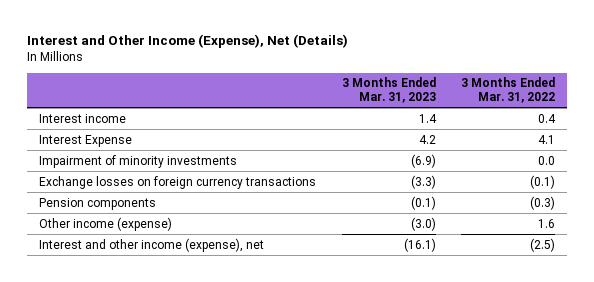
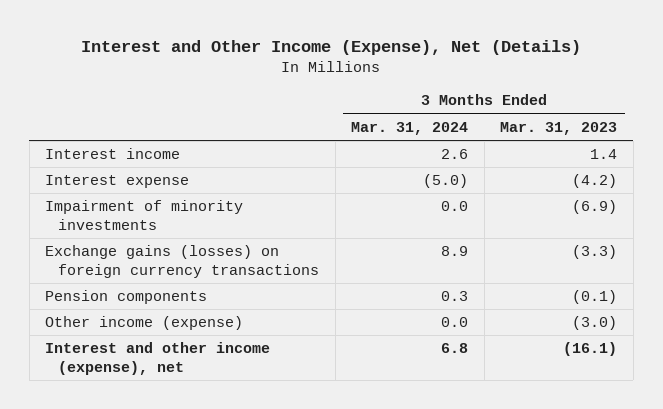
[460,77,555,104] 3 Months Ended Mar. 31, 2022 -> none
none -> [351,121,469,135] Mar. 31, 2024
[39,134,133,147] Interest Expense -> [45,175,190,189] Interest expense
[418,134,436,144] 4.2 -> [572,174,618,189] (4.2)
[39,175,317,189] Exchange losses on foreign currency transactions -> [45,245,320,279] Exchange gains (losses) on foreign currency transactions

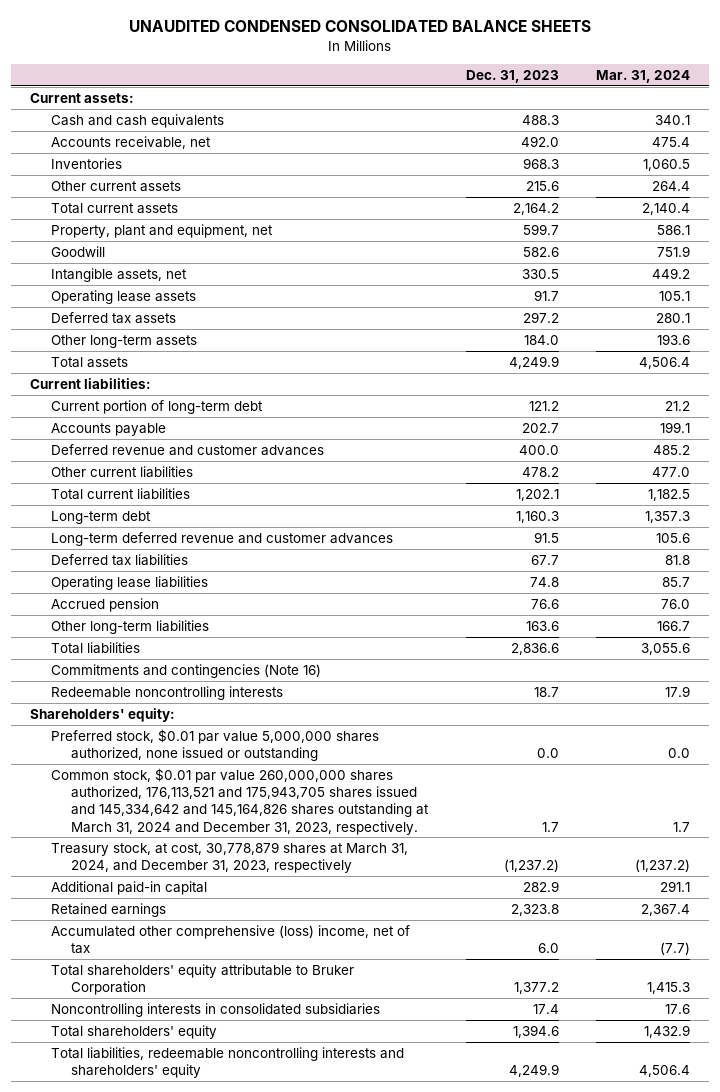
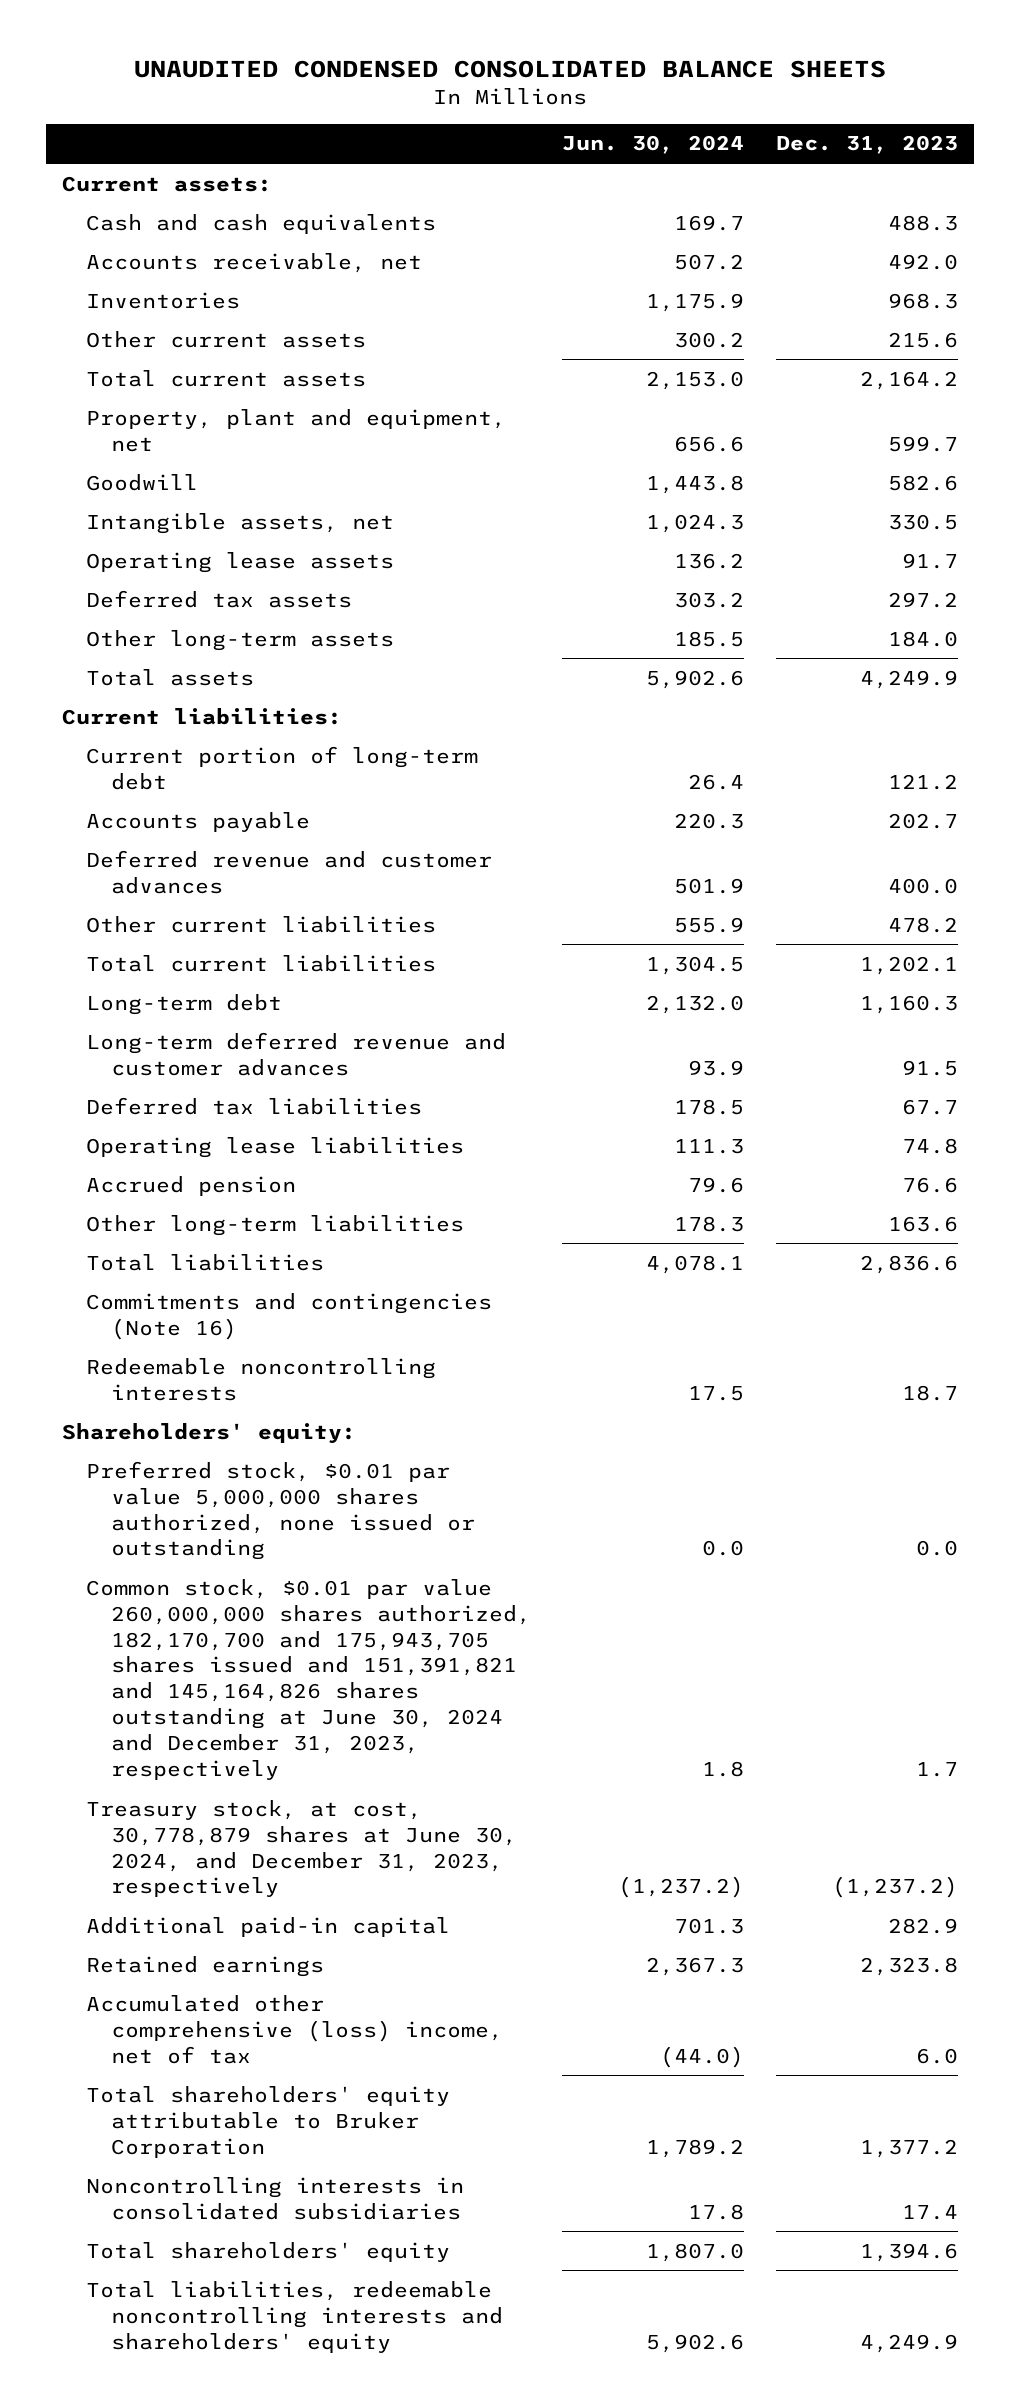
[595,69,690,83] Mar. 31, 2024 -> none
none -> [562,135,745,155] Jun. 30, 2024
[50,767,430,835] Common stock, $0.01 par value 260,000,000 shares authorized, 176,113,521 and 175,943,705 shares issued and 145,334,642 and 145,164,826 shares outstanding at March 31, 2024 and December 31, 2023, respectively. -> [86,1578,531,1781] Common stock, $0.01 par value 260,000,000 shares authorized, 182,170,700 and 175,943,705 shares issued and 151,391,821 and 145,164,826 shares outstanding at June 30, 2024 and December 31, 2023, respectively
[50,841,408,874] Treasury stock, at cost, 30,778,879 shares at March 31, 2024, and December 31, 2023, respectively -> [86,1799,517,1898] Treasury stock, at cost, 30,778,879 shares at June 30, 2024, and December 31, 2023, respectively

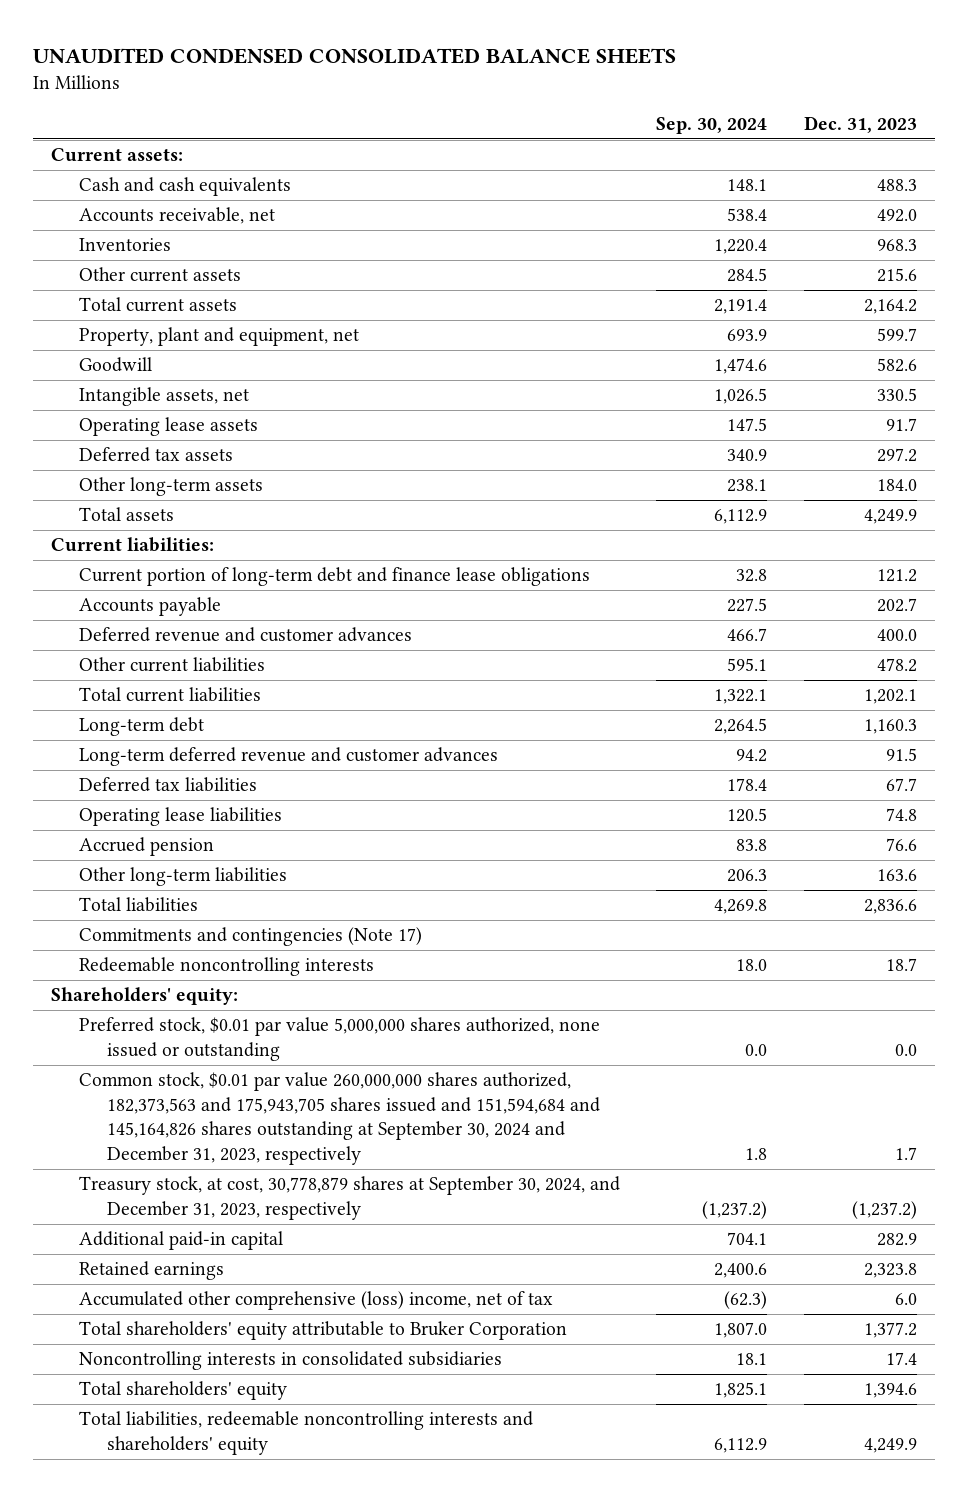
[562,135,745,155] Jun. 30, 2024 -> none
none -> [656,116,768,134] Sep. 30, 2024
[86,745,479,790] Current portion of long-term debt -> [79,567,591,587] Current portion of long-term debt and finance lease obligations
[86,1292,493,1340] Commitments and contingencies (Note 16) -> [79,927,423,947] Commitments and contingencies (Note 17)
[86,1578,531,1781] Common stock, $0.01 par value 260,000,000 shares authorized, 182,170,700 and 175,943,705 shares issued and 151,391,821 and 145,164,826 shares outstanding at June 30, 2024 and December 31, 2023, respectively -> [79,1072,601,1165] Common stock, $0.01 par value 260,000,000 shares authorized, 182,373,563 and 175,943,705 shares issued and 151,594,684 and 145,164,826 shares outstanding at September 30, 2024 and December 31, 2023, respectively
[86,1799,517,1898] Treasury stock, at cost, 30,778,879 shares at June 30, 2024, and December 31, 2023, respectively -> [79,1176,621,1220] Treasury stock, at cost, 30,778,879 shares at September 30, 2024, and December 31, 2023, respectively

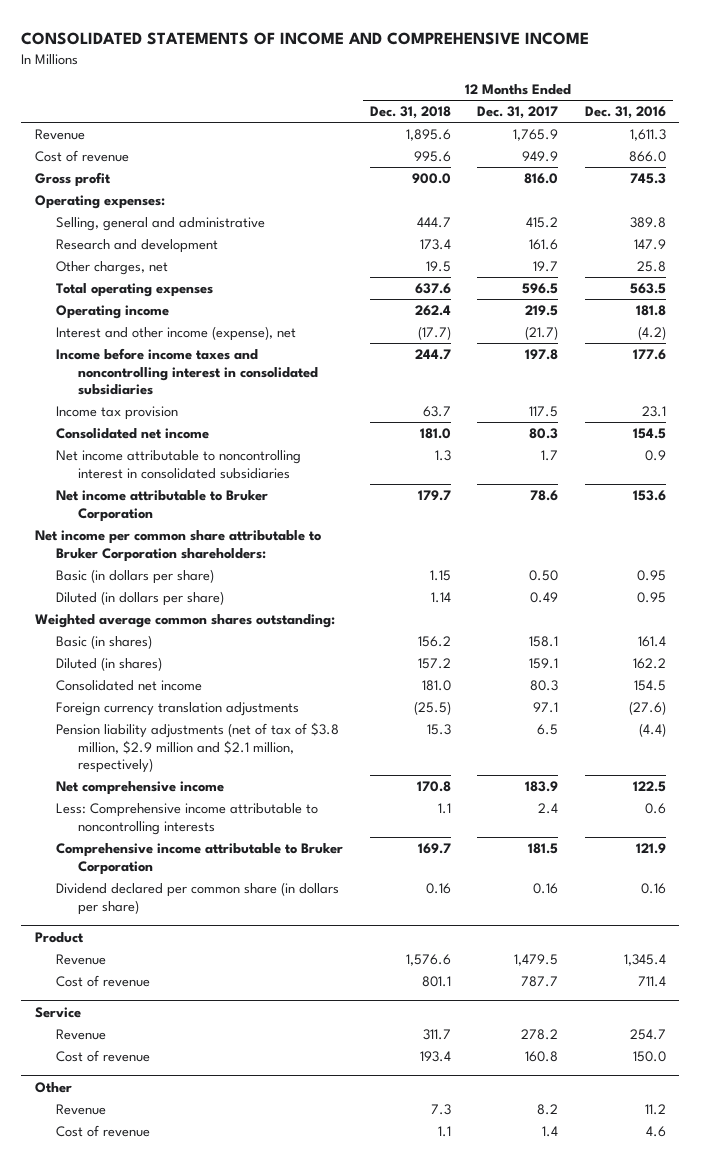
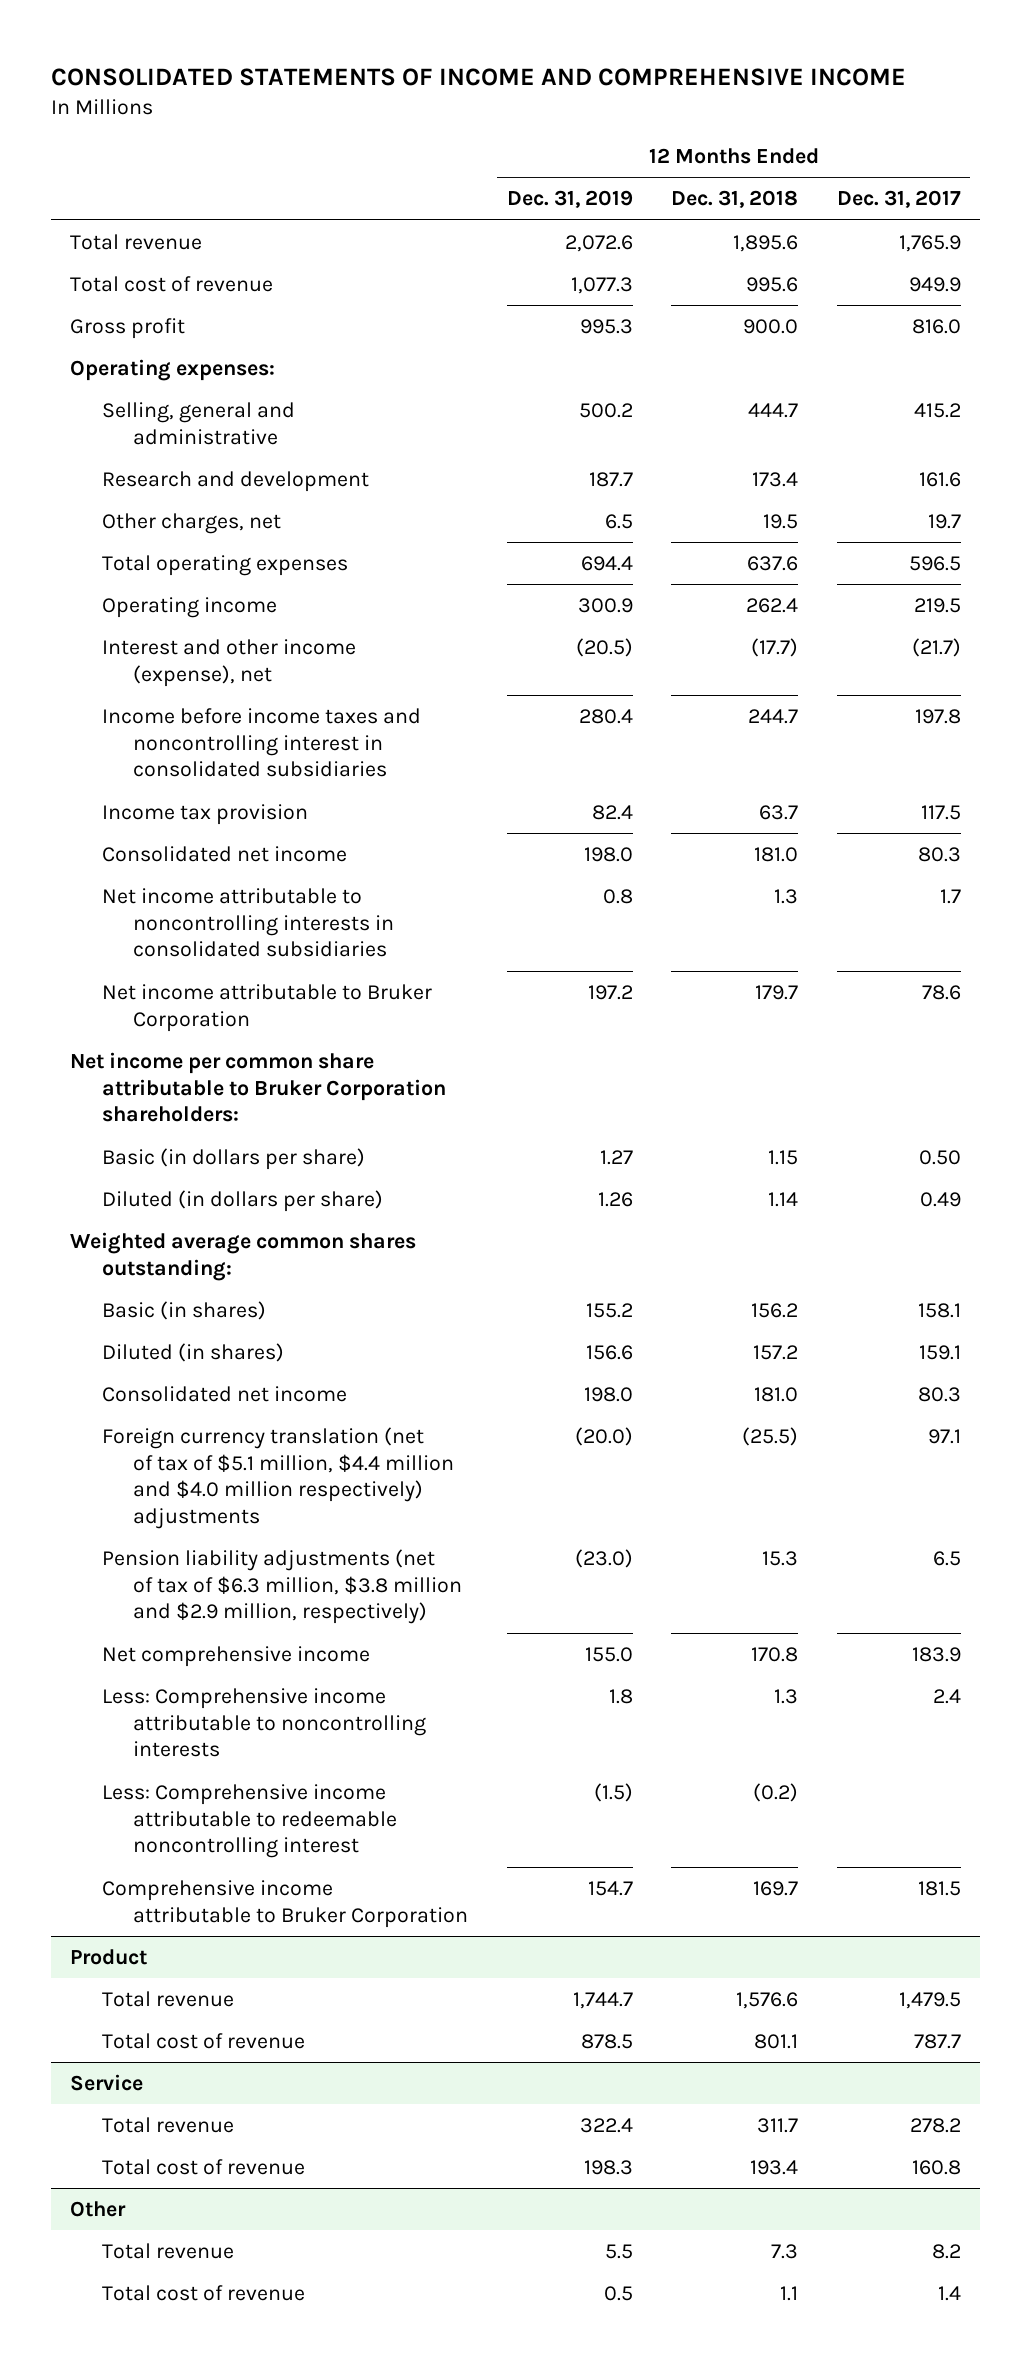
[585,105,667,119] Dec. 31, 2016 -> none
none -> [506,190,633,209] Dec. 31, 2019
[34,128,85,140] Revenue -> [70,233,203,250] Total revenue
[34,149,129,162] Cost of revenue -> [70,275,274,292] Total cost of revenue
[56,449,302,479] Net income attributable to noncontrolling interest in consolidated subsidiaries -> [101,887,395,958] Net income attributable to noncontrolling interests in consolidated subsidiaries
[56,701,300,716] Foreign currency translation adjustments -> [101,1426,455,1530] Foreign currency translation (net of tax of $5.1 million, $4.4 million and $4.0 million respectively) adjustments
[56,721,340,774] Pension liability adjustments (net of tax of $3.8 million, $2.9 million and $2.1 million, respectively) -> [101,1548,463,1625] Pension liability adjustments (net of tax of $6.3 million, $3.8 million and $2.9 million, respectively)
[437,802,451,814] 1.1 -> [774,1688,799,1704] 1.3
none -> [101,1783,398,1859] Less: Comprehensive income attributable to redeemable noncontrolling interest
[56,881,340,915] Dividend declared per common share (in dollars per share) -> none
[56,953,107,965] Revenue -> [101,1990,234,2007] Total revenue
[56,974,151,987] Cost of revenue -> [101,2032,305,2049] Total cost of revenue
[56,1028,107,1040] Revenue -> [101,2116,234,2133] Total revenue
[56,1049,151,1062] Cost of revenue -> [101,2158,305,2175] Total cost of revenue
[56,1103,107,1115] Revenue -> [101,2242,234,2259] Total revenue
[56,1124,151,1137] Cost of revenue -> [101,2284,305,2301] Total cost of revenue

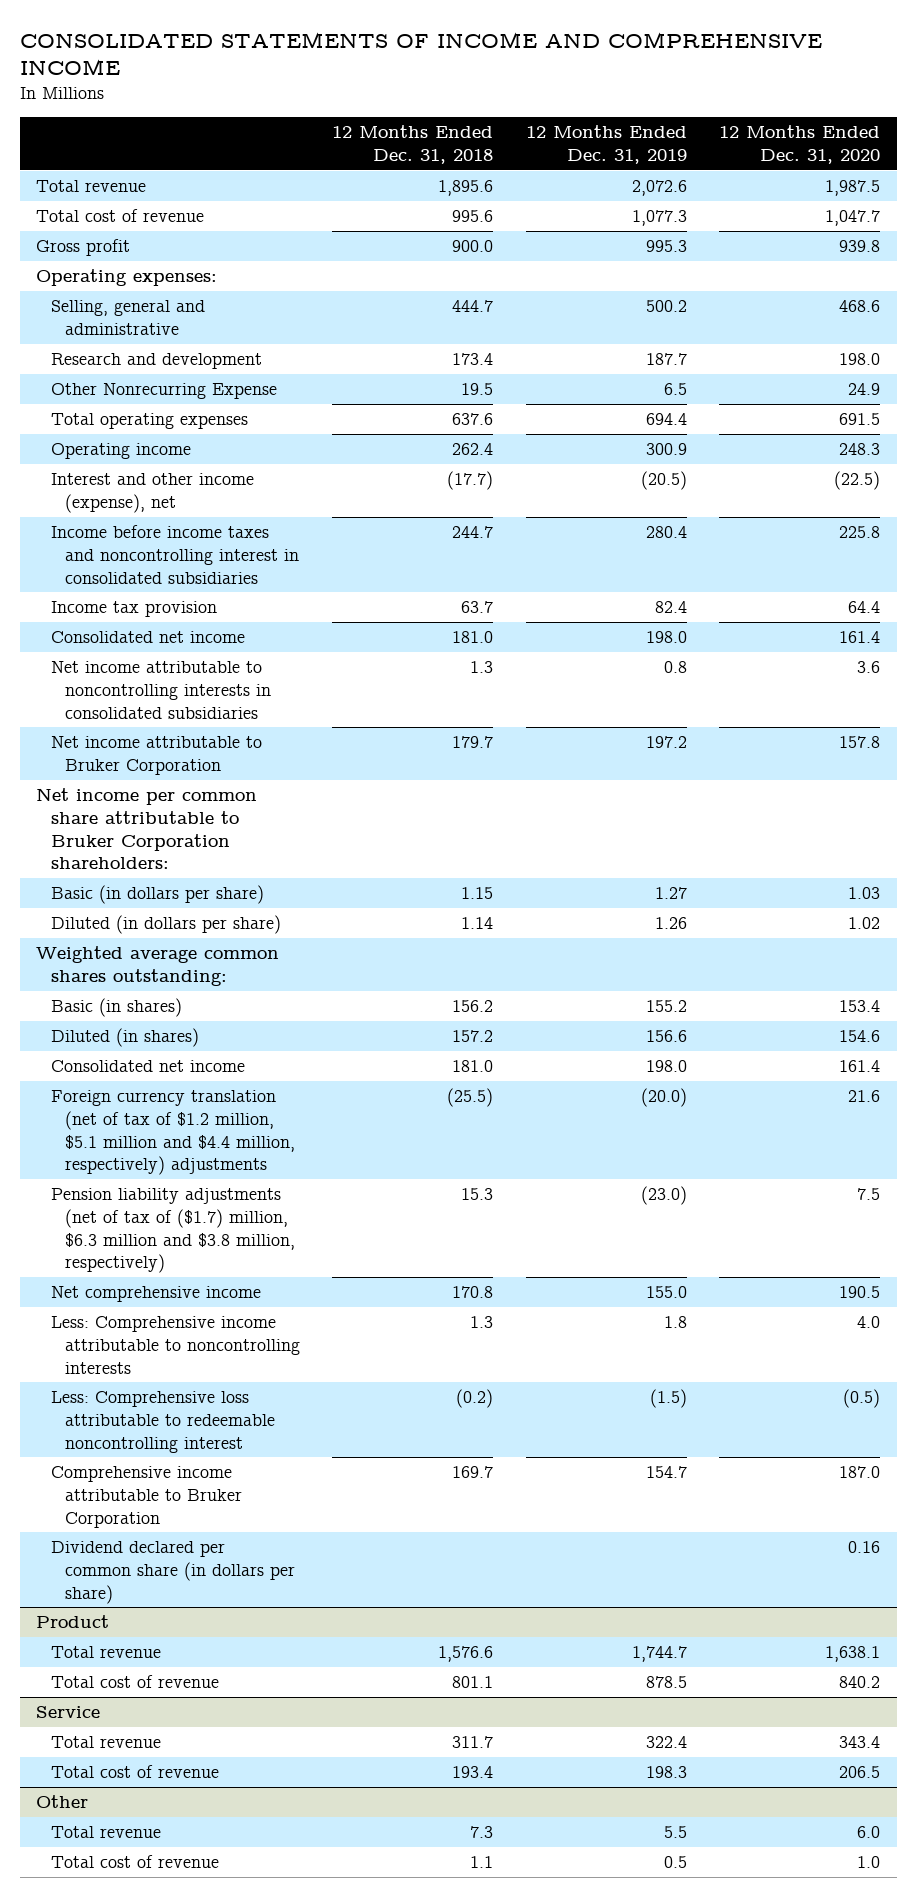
[836,190,961,209] Dec. 31, 2017 -> none
none -> [719,125,881,165] 12 Months Ended Dec. 31, 2020
[101,512,281,534] Other charges, net -> [50,383,277,400] Other Nonrecurring Expense
[101,1426,455,1530] Foreign currency translation (net of tax of $5.1 million, $4.4 million and $4.0 million respectively) adjustments -> [50,1090,295,1176] Foreign currency translation (net of tax of $1.2 million, $5.1 million and $4.4 million, respectively) adjustments
[101,1548,463,1625] Pension liability adjustments (net of tax of $6.3 million, $3.8 million and $2.9 million, respectively) -> [50,1188,295,1274] Pension liability adjustments (net of tax of ($1.7) million, $6.3 million and $3.8 million, respectively)
[101,1783,398,1859] Less: Comprehensive income attributable to redeemable noncontrolling interest -> [50,1391,275,1453] Less: Comprehensive loss attributable to redeemable noncontrolling interest
none -> [50,1541,295,1604] Dividend declared per common share (in dollars per share)

